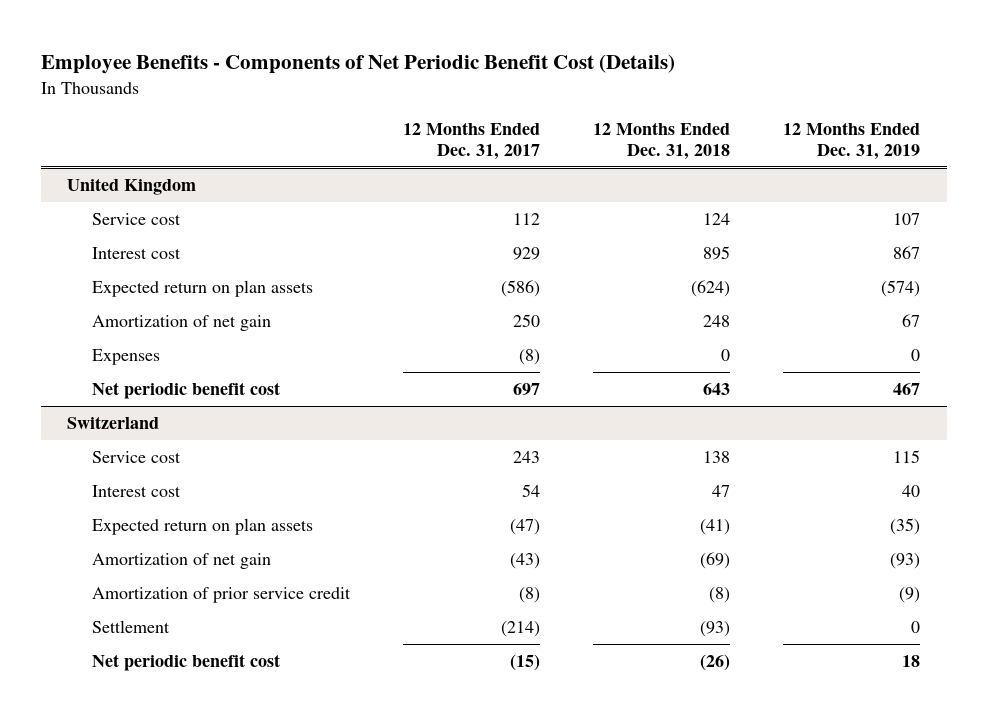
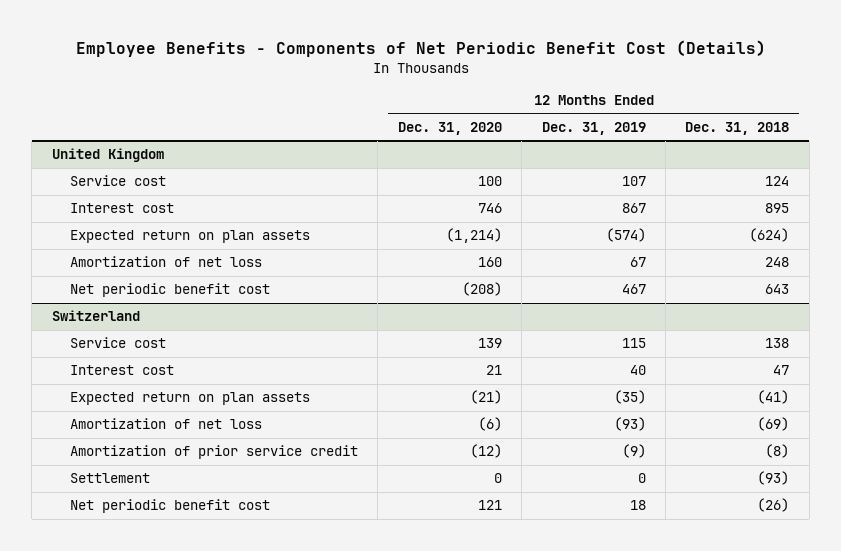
[403,121,541,160] 12 Months Ended Dec. 31, 2017 -> none
none -> [397,121,502,135] Dec. 31, 2020
[92,348,161,365] Expenses -> none
[92,314,272,331] Amortization of net gain -> [69,256,262,268] Amortization of net loss
[92,552,272,569] Amortization of net gain -> [69,418,262,430] Amortization of net loss

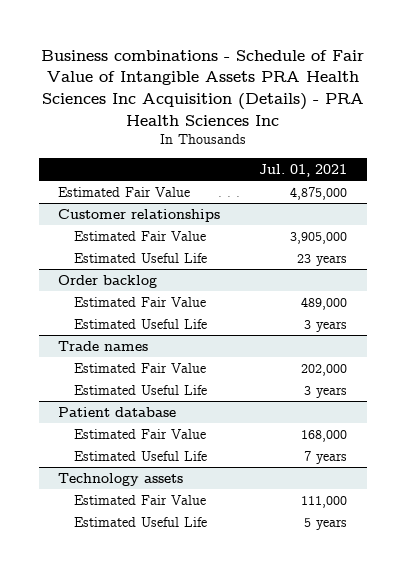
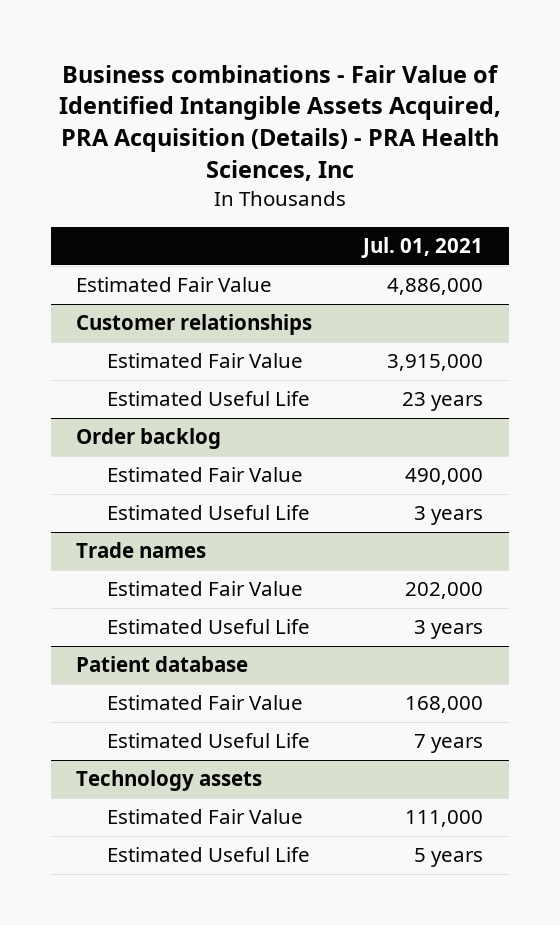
[40,49,364,126] Business combinations - Schedule of Fair Value of Intangible Assets PRA Health Sciences Inc Acquisition (Details) - PRA Health Sciences Inc -> [58,64,501,182] Business combinations - Fair Value of Identified Intangible Assets Acquired, PRA Acquisition (Details) - PRA Health Sciences, Inc
[290,186,348,200] 4,875,000 -> [387,278,484,296] 4,886,000
[290,231,348,244] 3,905,000 -> [387,354,484,372] 3,915,000
[301,296,348,310] 489,000 -> [405,468,484,486] 490,000

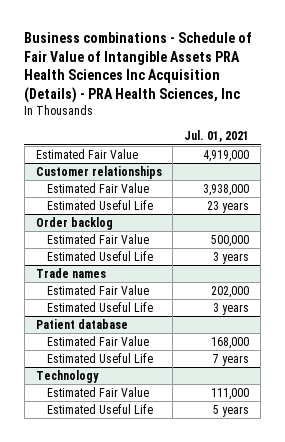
[58,64,501,182] Business combinations - Fair Value of Identified Intangible Assets Acquired, PRA Acquisition (Details) - PRA Health Sciences, Inc -> [24,31,253,103] Business combinations - Schedule of Fair Value of Intangible Assets PRA Health Sciences Inc Acquisition (Details) - PRA Health Sciences, Inc
[387,278,484,296] 4,886,000 -> [203,150,250,163] 4,919,000
[387,354,484,372] 3,915,000 -> [203,184,250,197] 3,938,000
[405,468,484,486] 490,000 -> [211,235,250,248] 500,000
[76,770,263,792] Technology assets -> [35,370,99,384] Technology

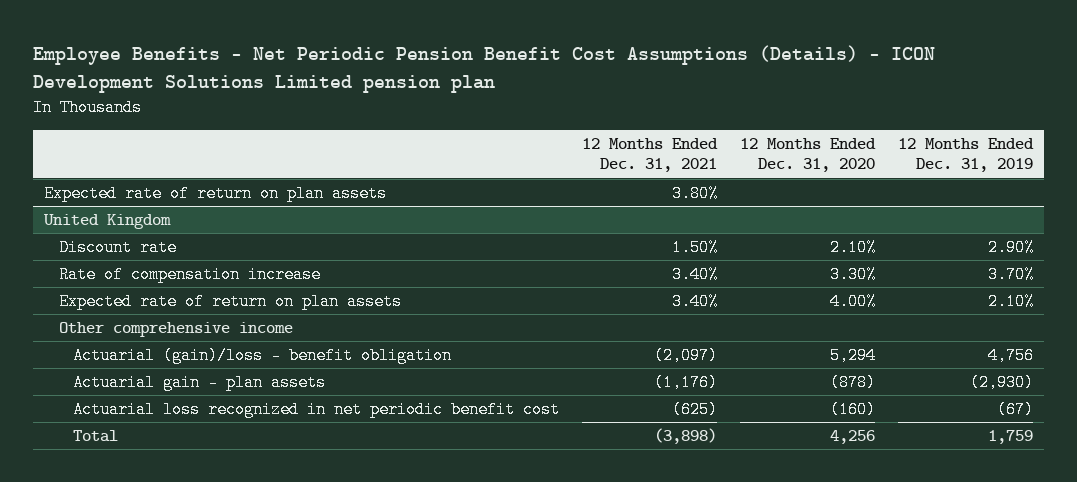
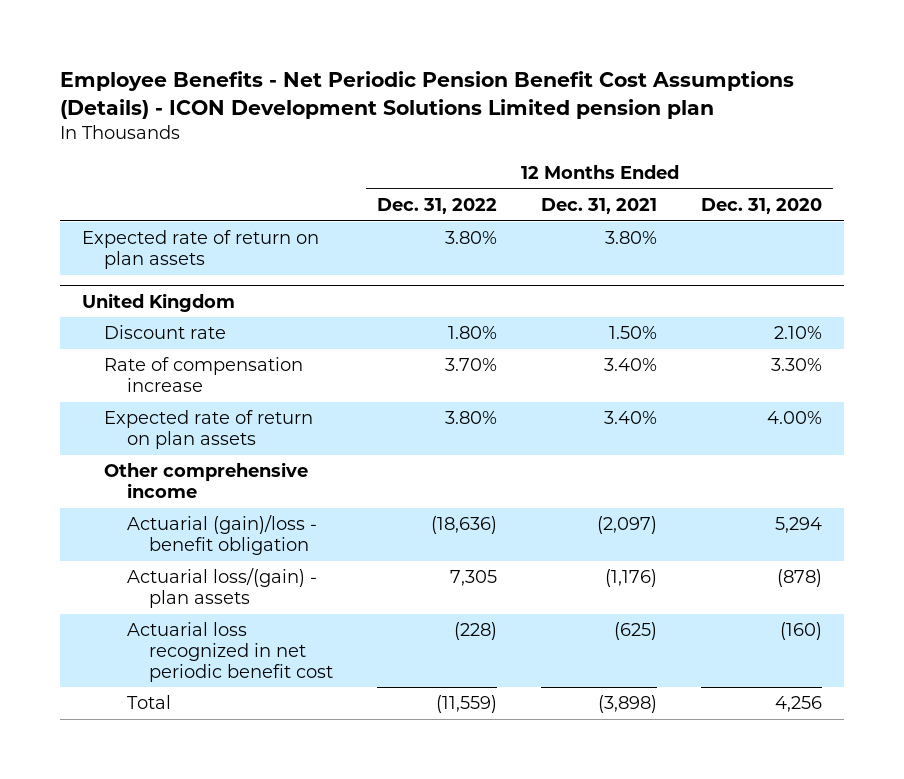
[897,137,1034,173] 12 Months Ended Dec. 31, 2019 -> none
none -> [377,197,498,214] Dec. 31, 2022
[73,373,327,391] Actuarial gain - plan assets -> [126,568,317,608] Actuarial loss/(gain) - plan assets

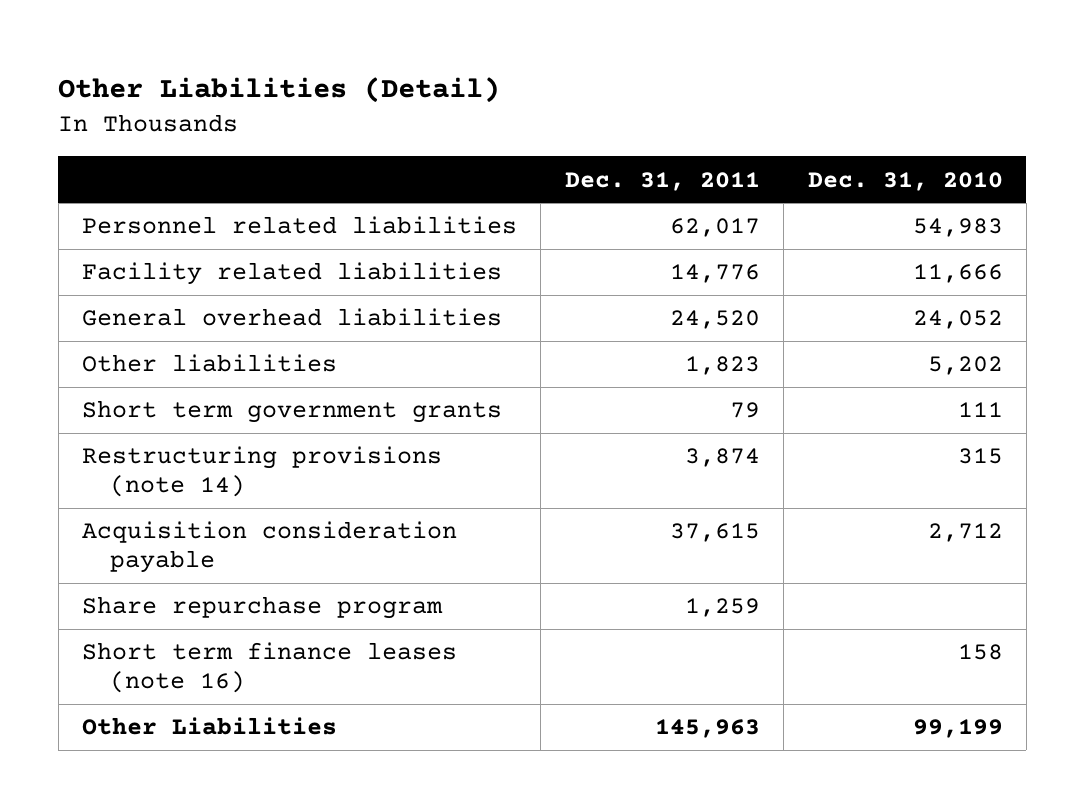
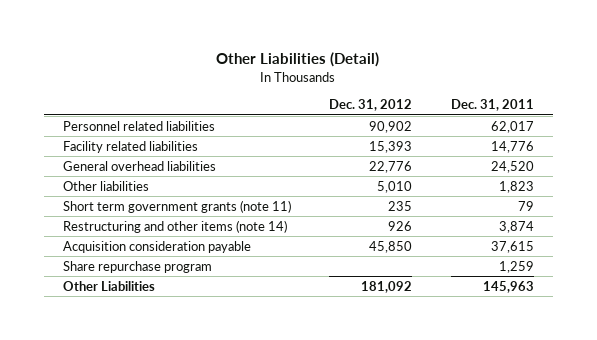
[807,171,1003,191] Dec. 31, 2010 -> none
none -> [329,99,413,112] Dec. 31, 2012
[82,400,503,424] Short term government grants -> [63,199,292,213] Short term government grants (note 11)
[82,446,443,498] Restructuring provisions (note 14) -> [63,219,288,233] Restructuring and other items (note 14)
[82,642,458,694] Short term finance leases (note 16) -> none

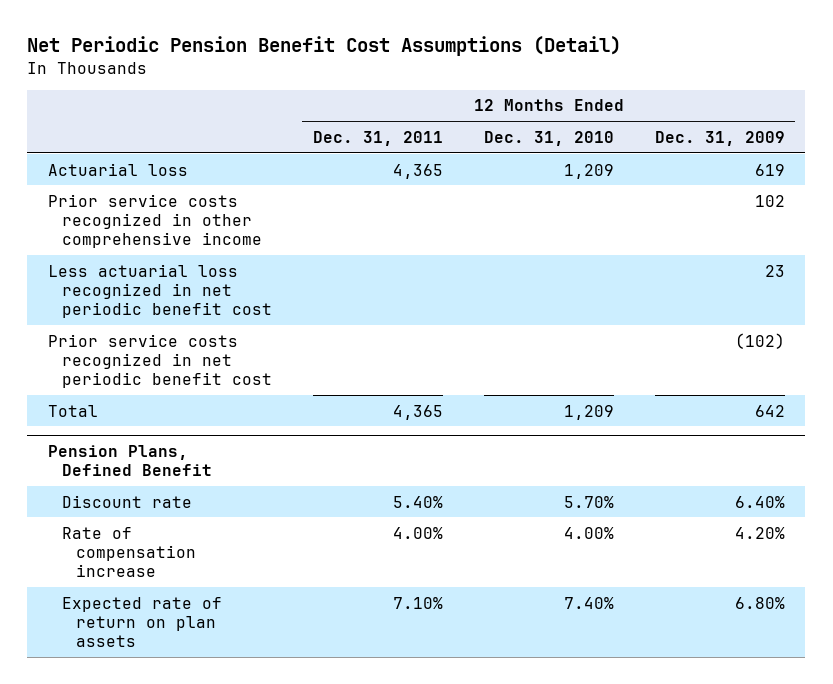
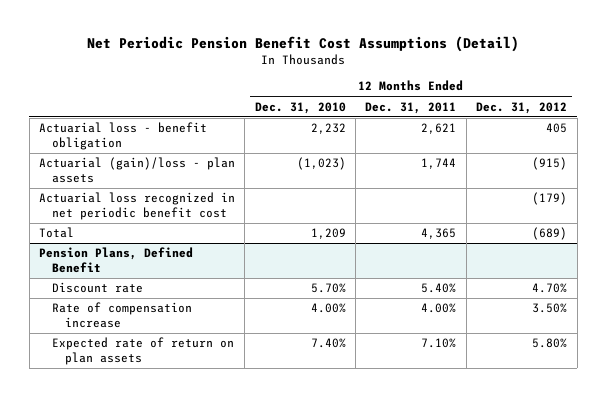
[654,130,785,146] Dec. 31, 2009 -> none
none -> [476,101,568,114] Dec. 31, 2012
[47,193,262,249] Prior service costs recognized in other comprehensive income -> none
[47,333,272,389] Prior service costs recognized in net periodic benefit cost -> none
[47,162,188,176] Actuarial loss -> [39,122,208,151] Actuarial loss - benefit obligation
[392,163,443,179] 4,365 -> [421,123,457,135] 2,621
[563,163,614,179] 1,209 -> [310,123,346,135] 2,232
none -> [39,157,236,184] Actuarial (gain)/loss - plan assets
[47,263,272,319] Less actuarial loss recognized in net periodic benefit cost -> [39,192,236,221] Actuarial loss recognized in net periodic benefit cost

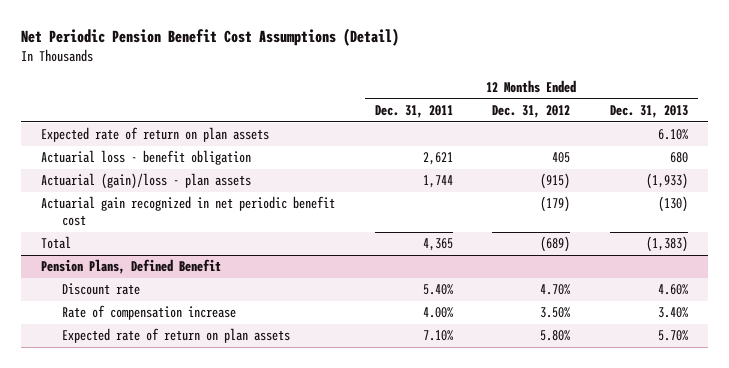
[254,101,346,114] Dec. 31, 2010 -> none
none -> [610,104,689,118] Dec. 31, 2013
none -> [40,127,269,143] Expected rate of return on plan assets
[39,192,236,221] Actuarial loss recognized in net periodic benefit cost -> [40,196,335,227] Actuarial gain recognized in net periodic benefit cost

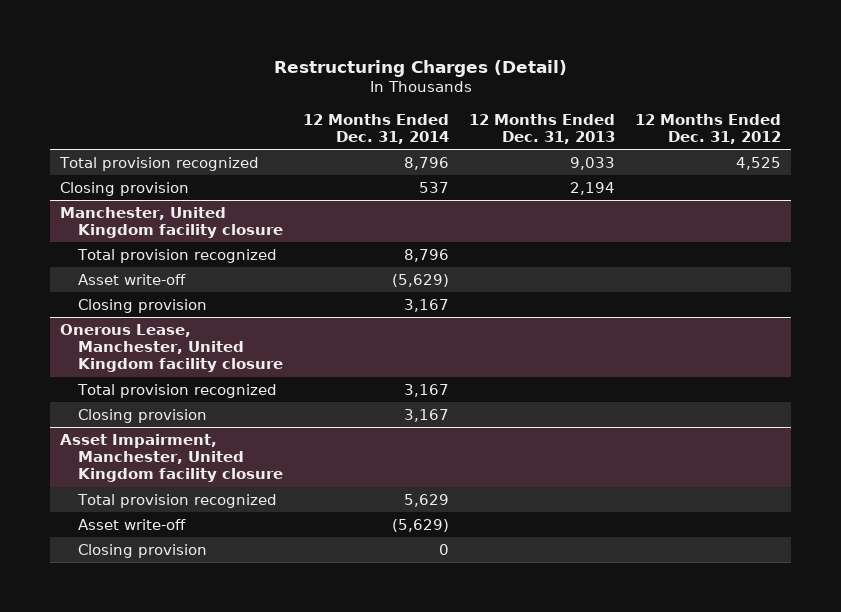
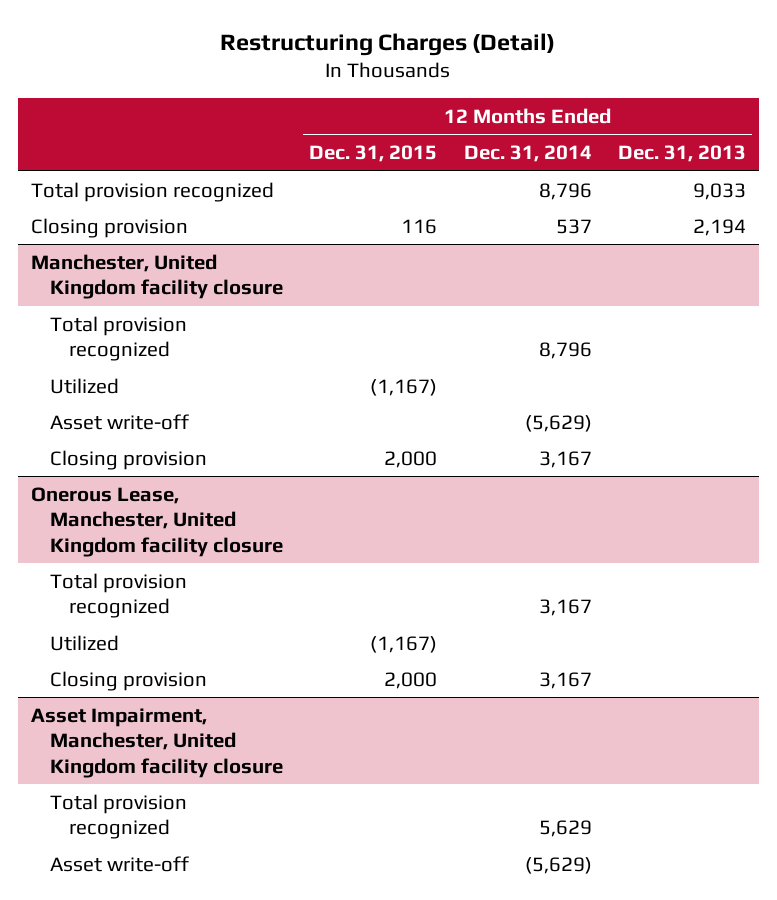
[635,113,782,144] 12 Months Ended Dec. 31, 2012 -> none
none -> [309,144,438,162] Dec. 31, 2015
none -> [50,377,120,394] Utilized
none -> [50,634,120,651] Utilized
[78,543,208,558] Closing provision -> none

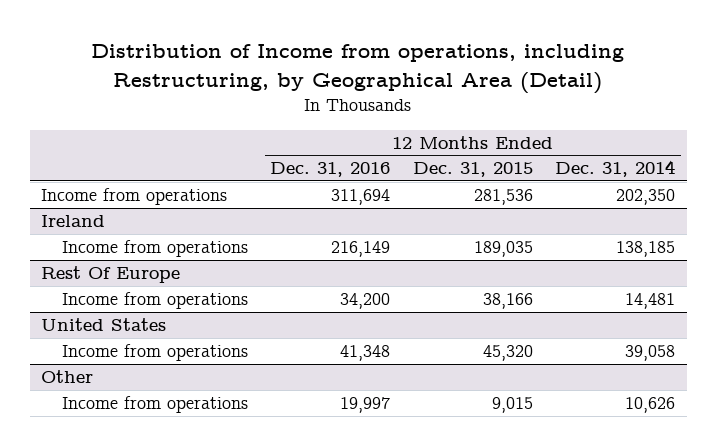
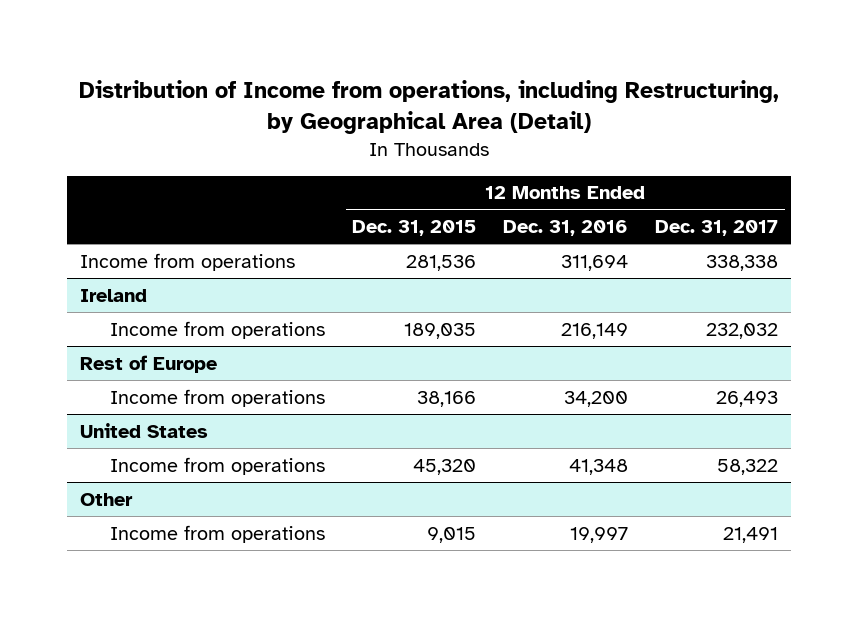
[555,160,676,178] Dec. 31, 2014 -> none
none -> [654,219,778,236] Dec. 31, 2017
[41,266,181,284] Rest Of Europe -> [80,354,218,373] Rest of Europe

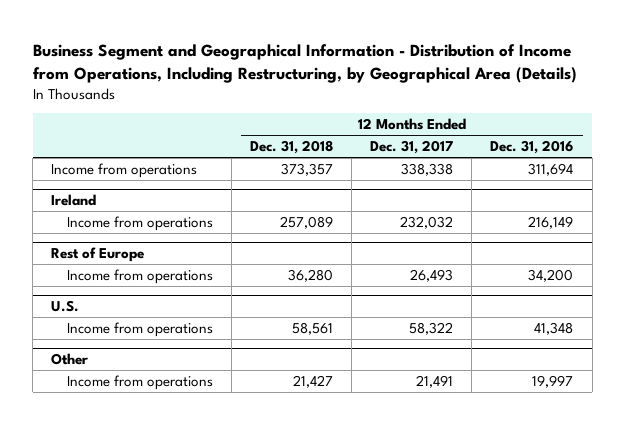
[79,79,780,134] Distribution of Income from operations, including Restructuring, by Geographical Area (Detail) -> [32,43,577,83] Business Segment and Geographical Information - Distribution of Income from Operations, Including Restructuring, by Geographical Area (Details)
[352,219,477,236] Dec. 31, 2015 -> none
none -> [250,140,334,155] Dec. 31, 2018
[80,422,209,438] United States -> [51,299,80,312] U.S.

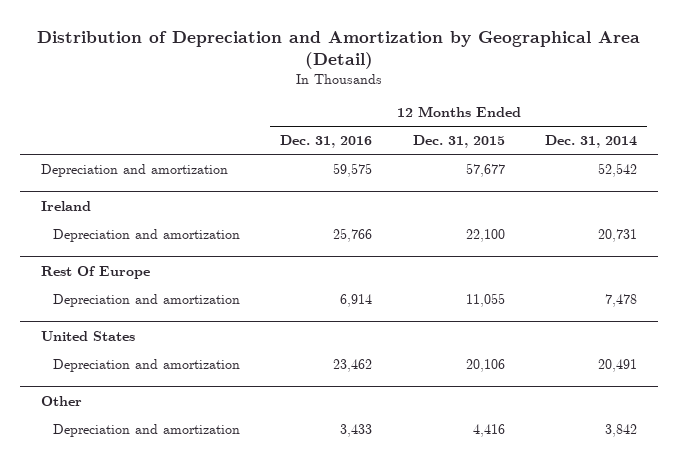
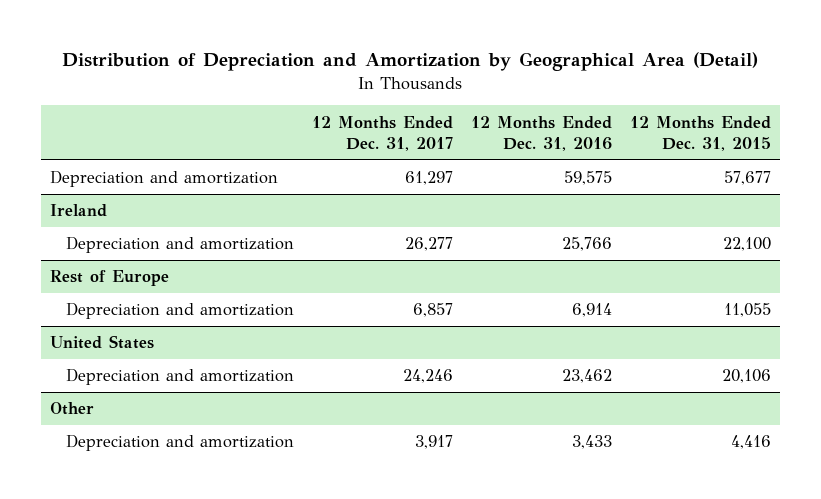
[545,135,638,149] Dec. 31, 2014 -> none
none -> [311,115,453,151] 12 Months Ended Dec. 31, 2017
[40,265,150,279] Rest Of Europe -> [49,270,169,287] Rest of Europe

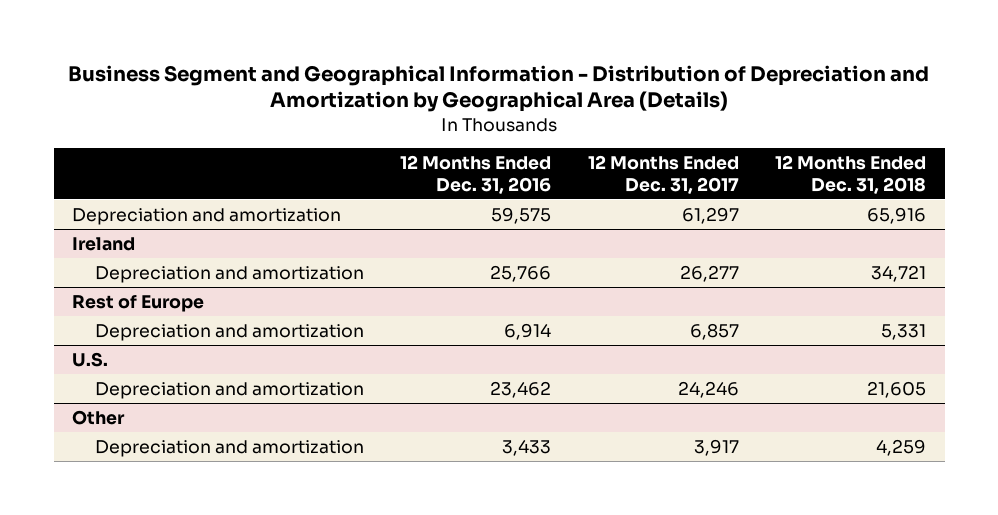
[62,52,759,72] Distribution of Depreciation and Amortization by Geographical Area (Detail) -> [68,64,930,113] Business Segment and Geographical Information - Distribution of Depreciation and Amortization by Geographical Area (Details)
[629,115,771,151] 12 Months Ended Dec. 31, 2015 -> none
none -> [775,155,927,194] 12 Months Ended Dec. 31, 2018
[49,335,154,350] United States -> [71,351,108,367] U.S.

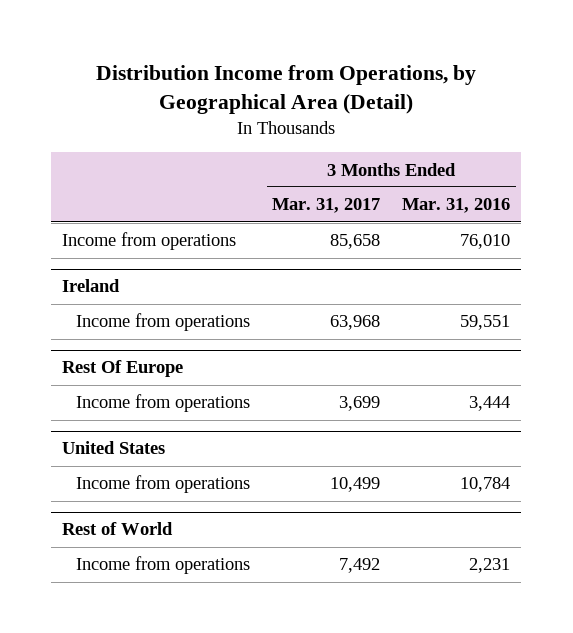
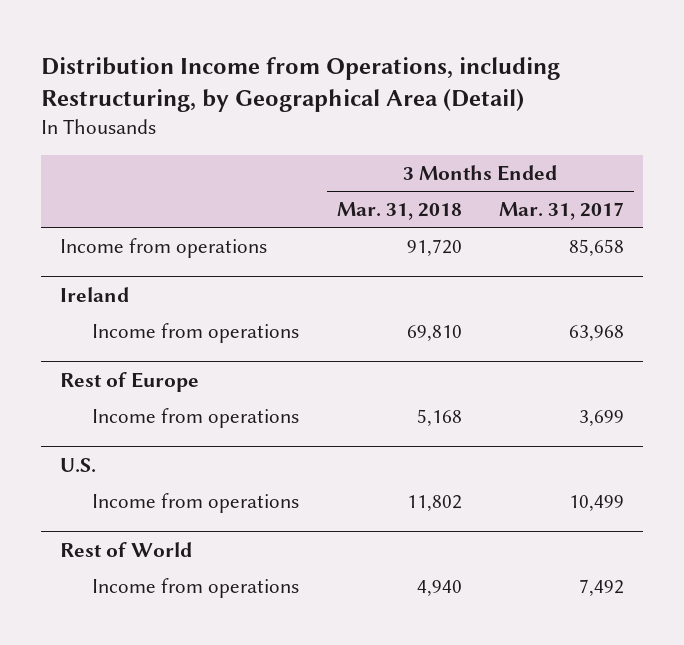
[96,64,477,114] Distribution Income from Operations, by Geographical Area (Detail) -> [41,56,561,113] Distribution Income from Operations, including Restructuring, by Geographical Area (Detail)
[402,198,511,214] Mar. 31, 2016 -> none
none -> [336,202,462,221] Mar. 31, 2018
[62,360,184,378] Rest Of Europe -> [60,371,200,392] Rest of Europe
[62,441,166,455] United States -> [60,457,97,472] U.S.

